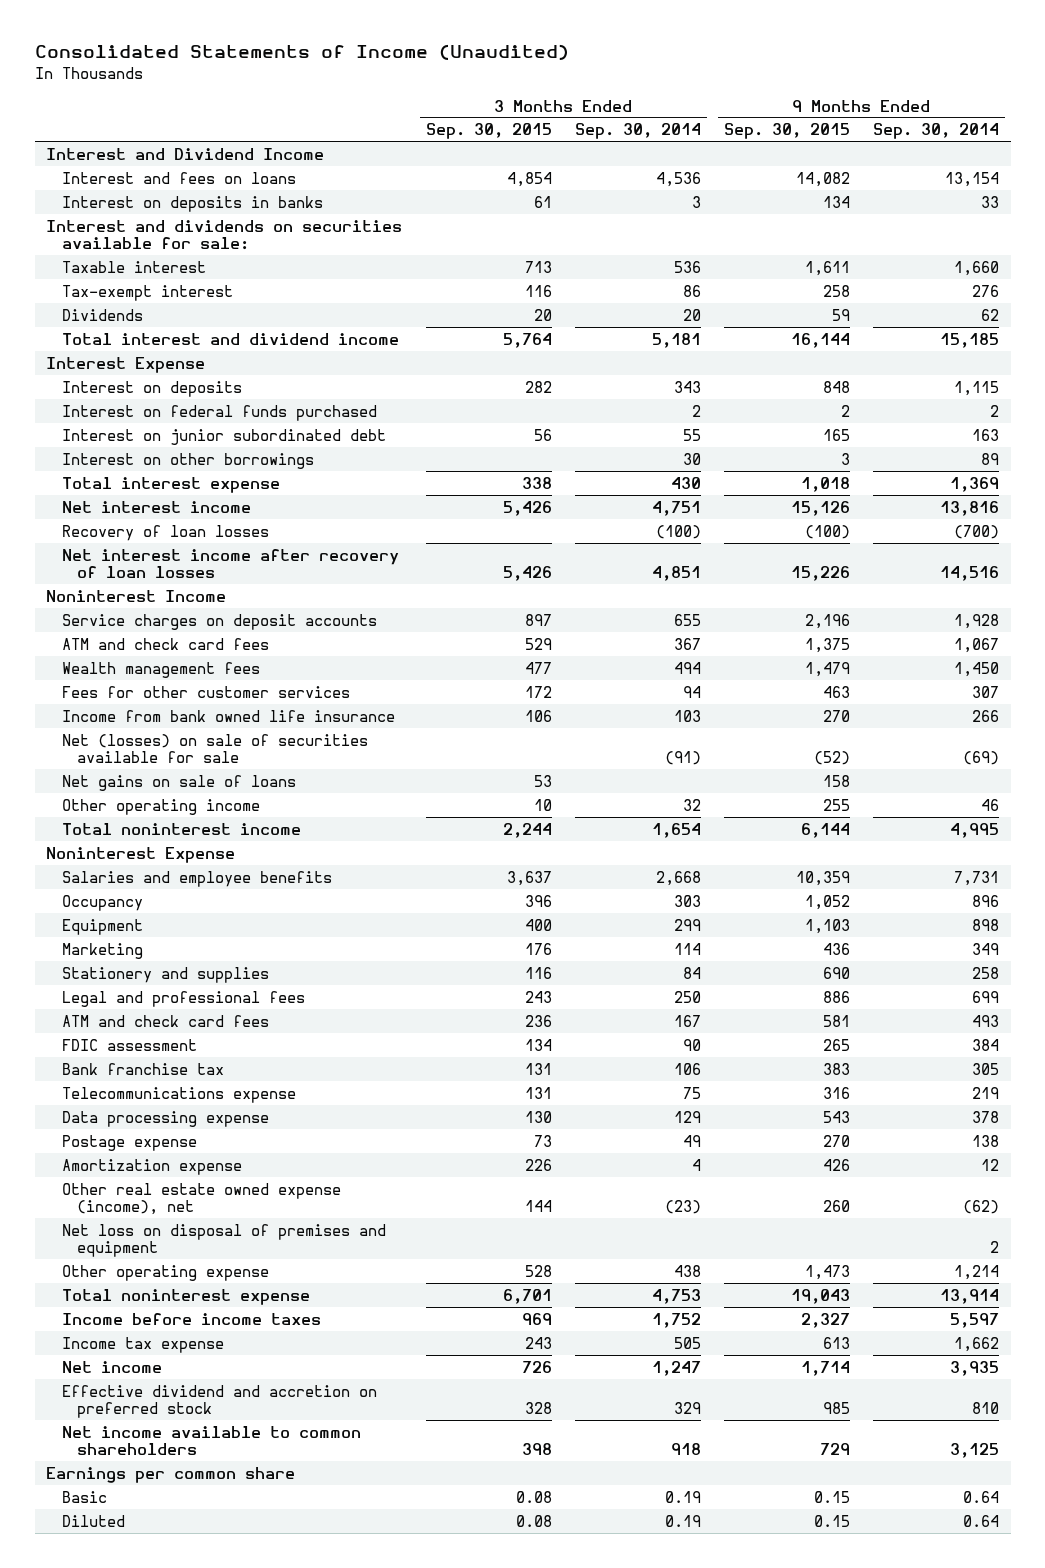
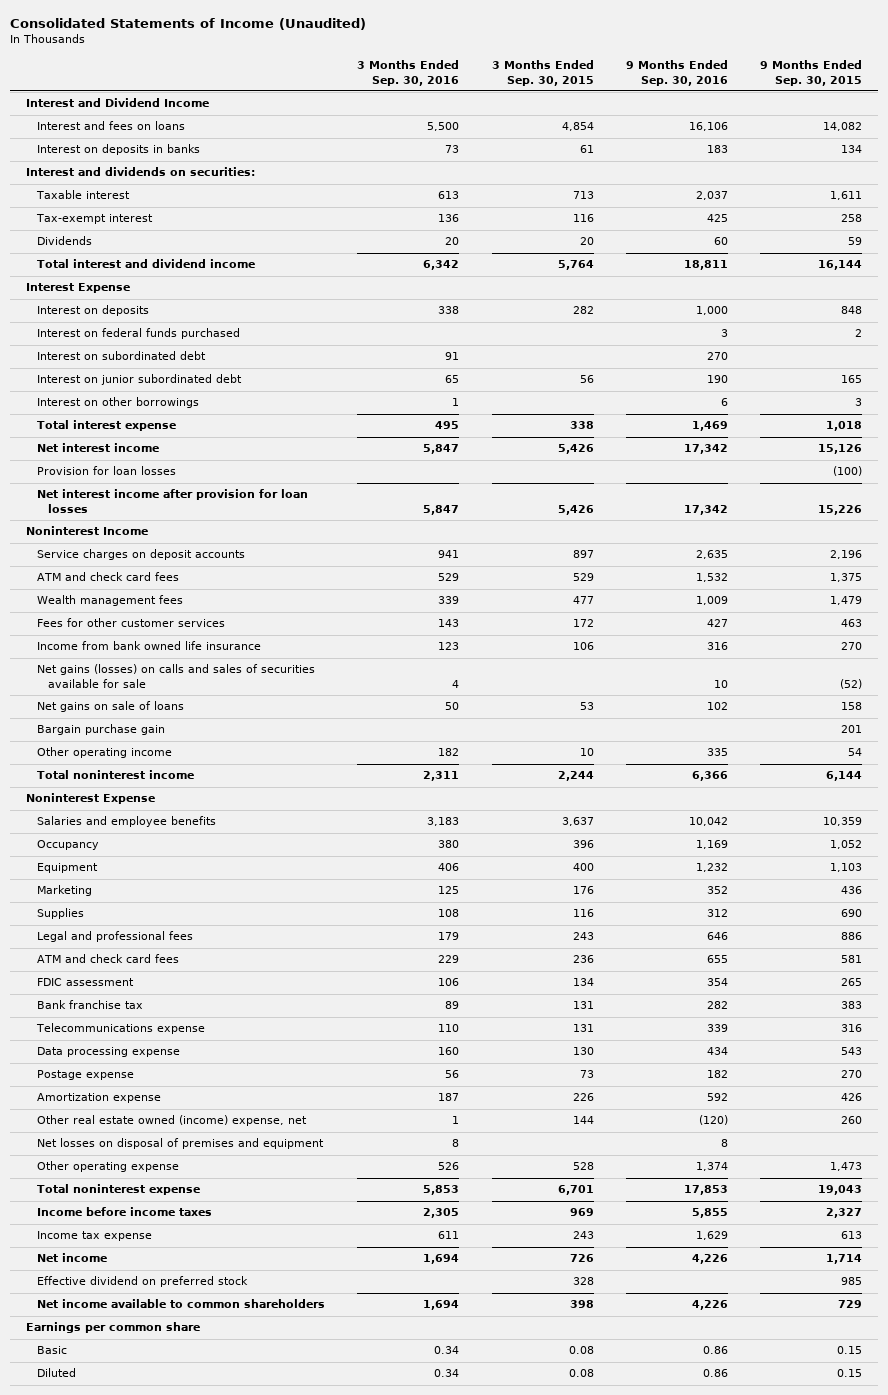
[574,123,701,140] Sep. 30, 2014 -> none
[872,123,999,140] Sep. 30, 2014 -> none
none -> [357,60,460,86] 3 Months Ended Sep. 30, 2016
none -> [625,60,728,86] 9 Months Ended Sep. 30, 2016
[46,219,403,251] Interest and dividends on securities available for sale: -> [26,167,256,177] Interest and dividends on securities:
none -> [37,351,207,361] Interest on subordinated debt
[61,524,269,541] Recovery of loan losses -> [37,466,177,476] Provision for loan losses
[61,548,399,579] Net interest income after recovery of loan losses -> [37,489,309,513] Net interest income after provision for loan losses
[61,733,368,764] Net (losses) on sale of securities available for sale -> [37,664,316,688] Net gains (losses) on calls and sales of securities available for sale
none -> [37,724,166,736] Bargain purchase gain
[822,798,850,811] 255 -> [847,748,862,757] 54
[61,966,269,983] Stationery and supplies -> [37,908,85,920] Supplies
[61,1182,341,1216] Other real estate owned expense (income), net -> [37,1115,308,1127] Other real estate owned (income) expense, net
[61,1223,386,1258] Net loss on disposal of premises and equipment -> [37,1138,325,1150] Net losses on disposal of premises and equipment
[61,1384,377,1419] Effective dividend and accretion on preferred stock -> [37,1276,249,1288] Effective dividend on preferred stock

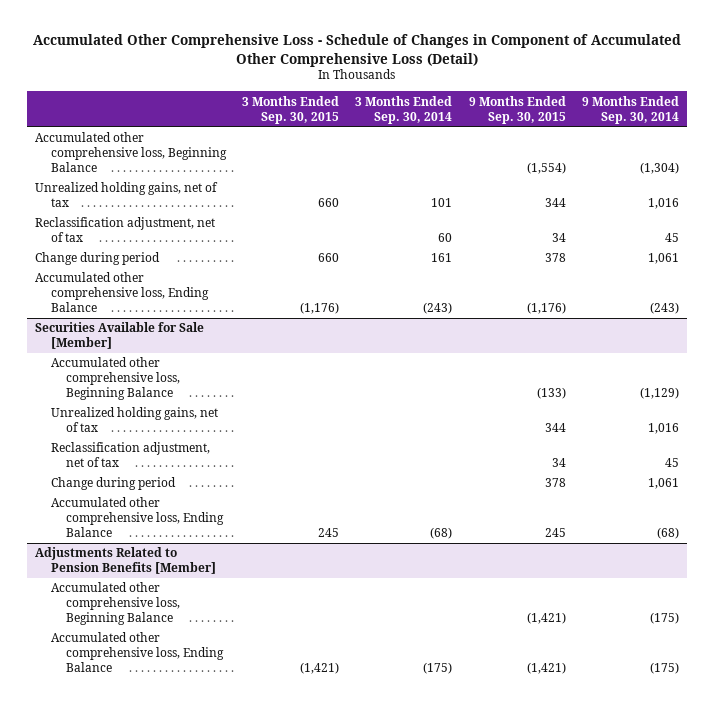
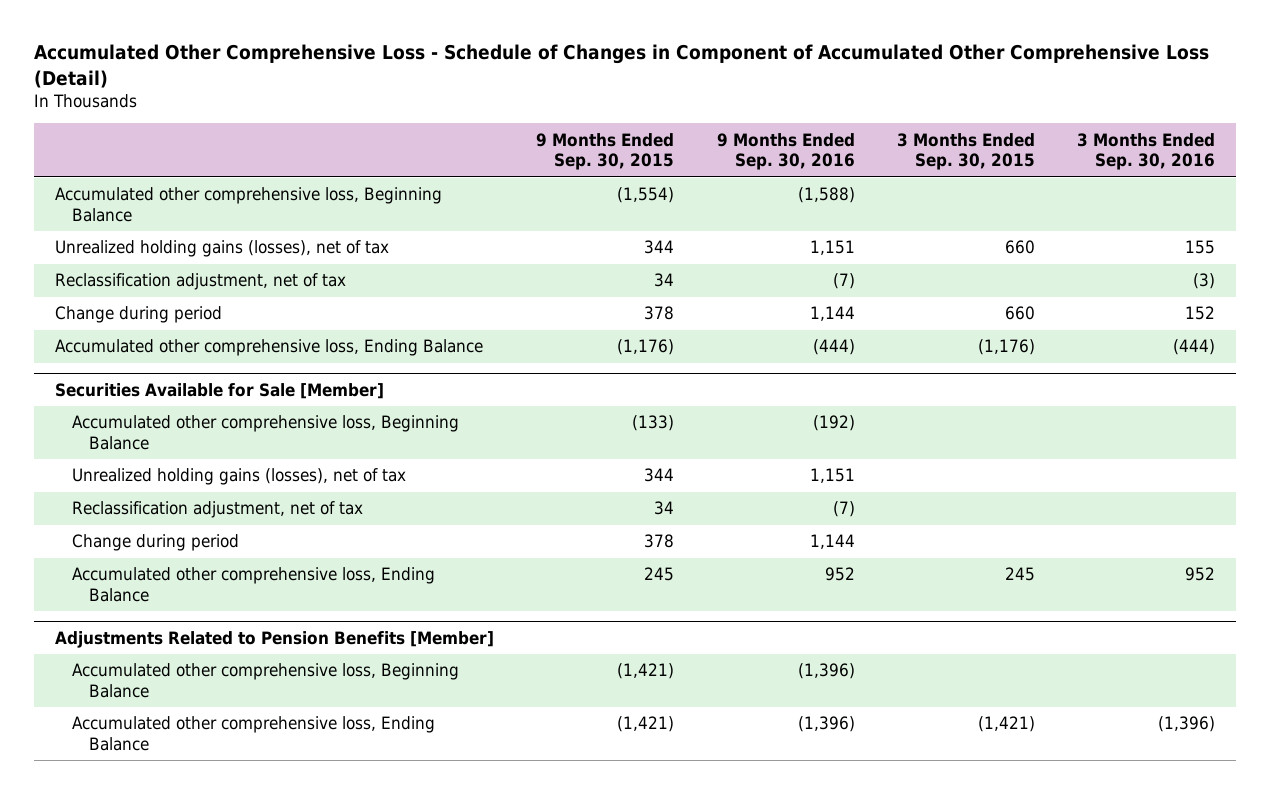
[355,95,453,124] 3 Months Ended Sep. 30, 2014 -> none
[582,95,680,124] 9 Months Ended Sep. 30, 2014 -> none
none -> [716,132,855,170] 9 Months Ended Sep. 30, 2016
none -> [1077,132,1216,170] 3 Months Ended Sep. 30, 2016
[35,182,219,208] Unrealized holding gains, net of tax -> [55,240,390,258] Unrealized holding gains (losses), net of tax
[50,407,218,433] Unrealized holding gains, net of tax -> [71,468,406,486] Unrealized holding gains (losses), net of tax

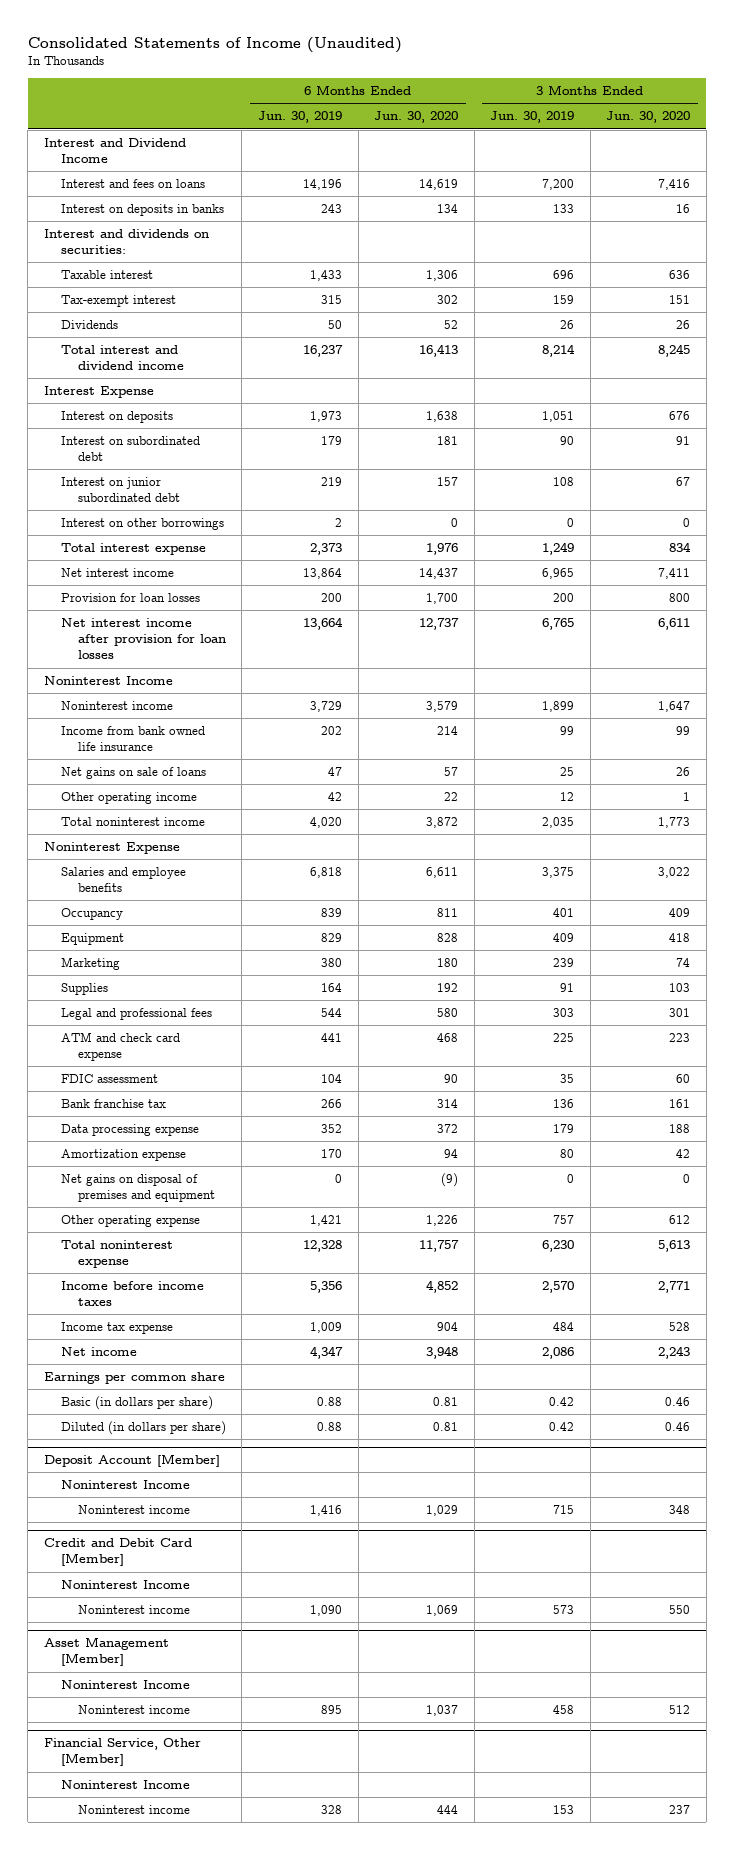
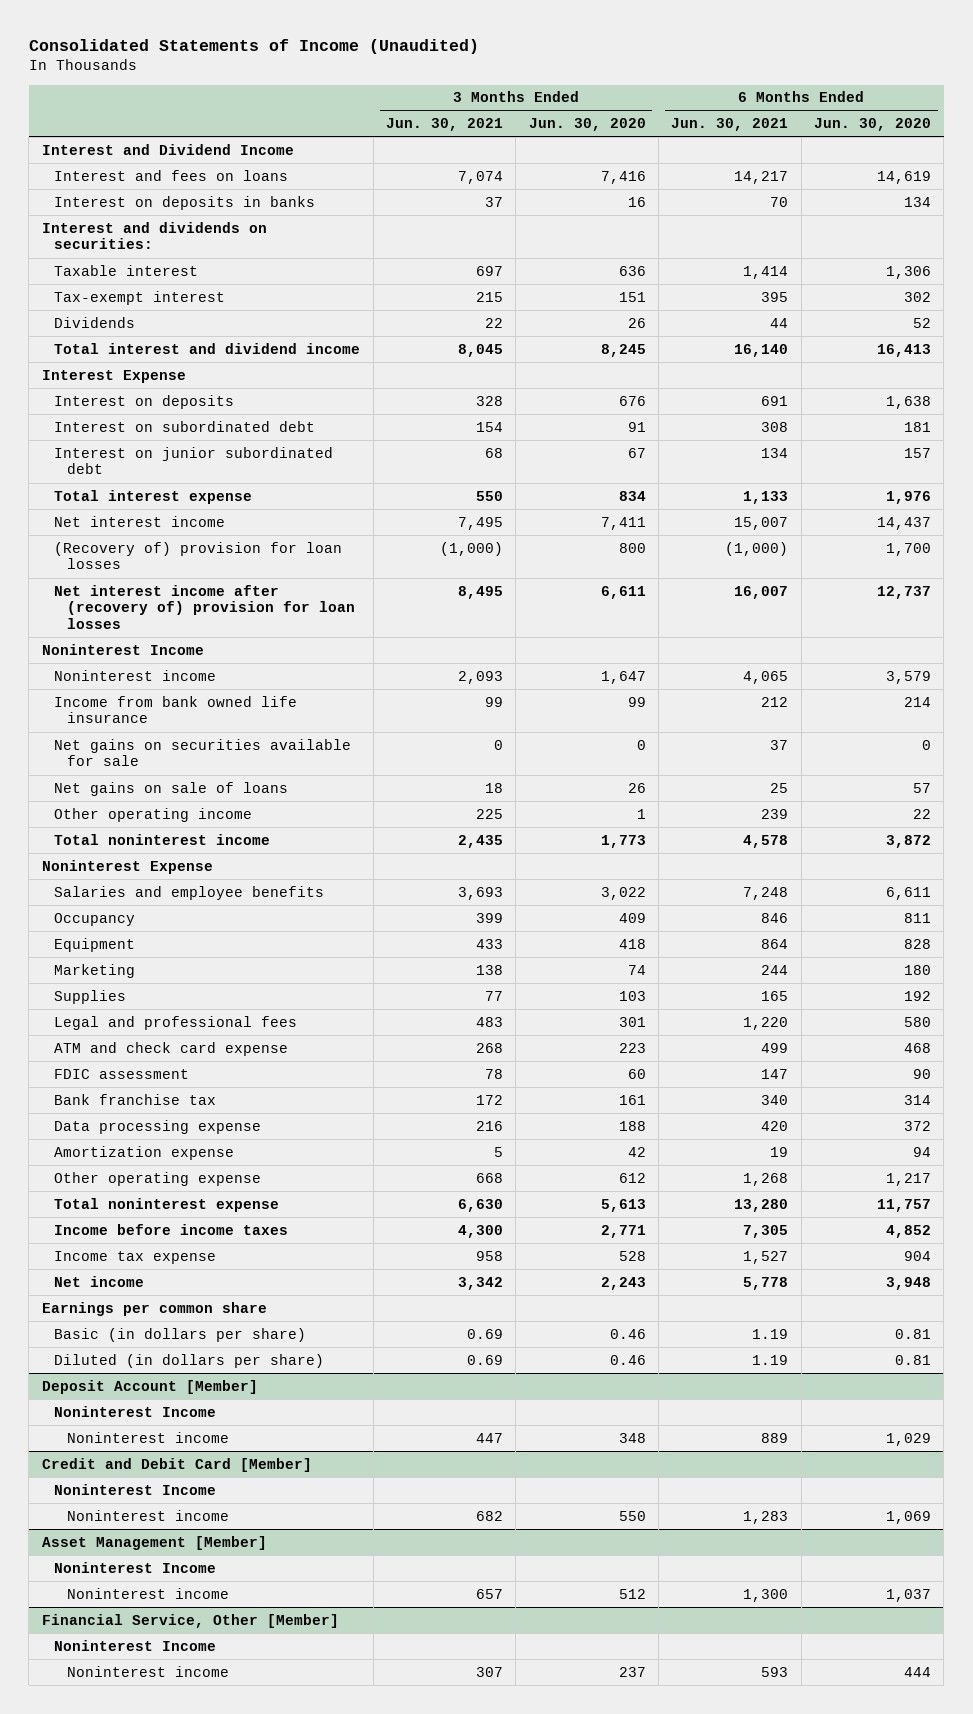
[258,111,343,124] Jun. 30, 2019 -> none
[490,111,575,124] Jun. 30, 2019 -> none
none -> [385,118,503,132] Jun. 30, 2021
none -> [671,118,789,132] Jun. 30, 2021
[60,518,224,531] Interest on other borrowings -> none
[60,593,200,603] Provision for loan losses -> [54,541,343,570] (Recovery of) provision for loan losses
[60,618,226,660] Net interest income after provision for loan losses -> [54,584,355,630] Net interest income after (recovery of) provision for loan losses
none -> [54,738,352,767] Net gains on securities available for sale
[60,1174,215,1203] Net gains on disposal of premises and equipment -> none
[426,1215,459,1227] 1,226 -> [886,1172,932,1186] 1,217

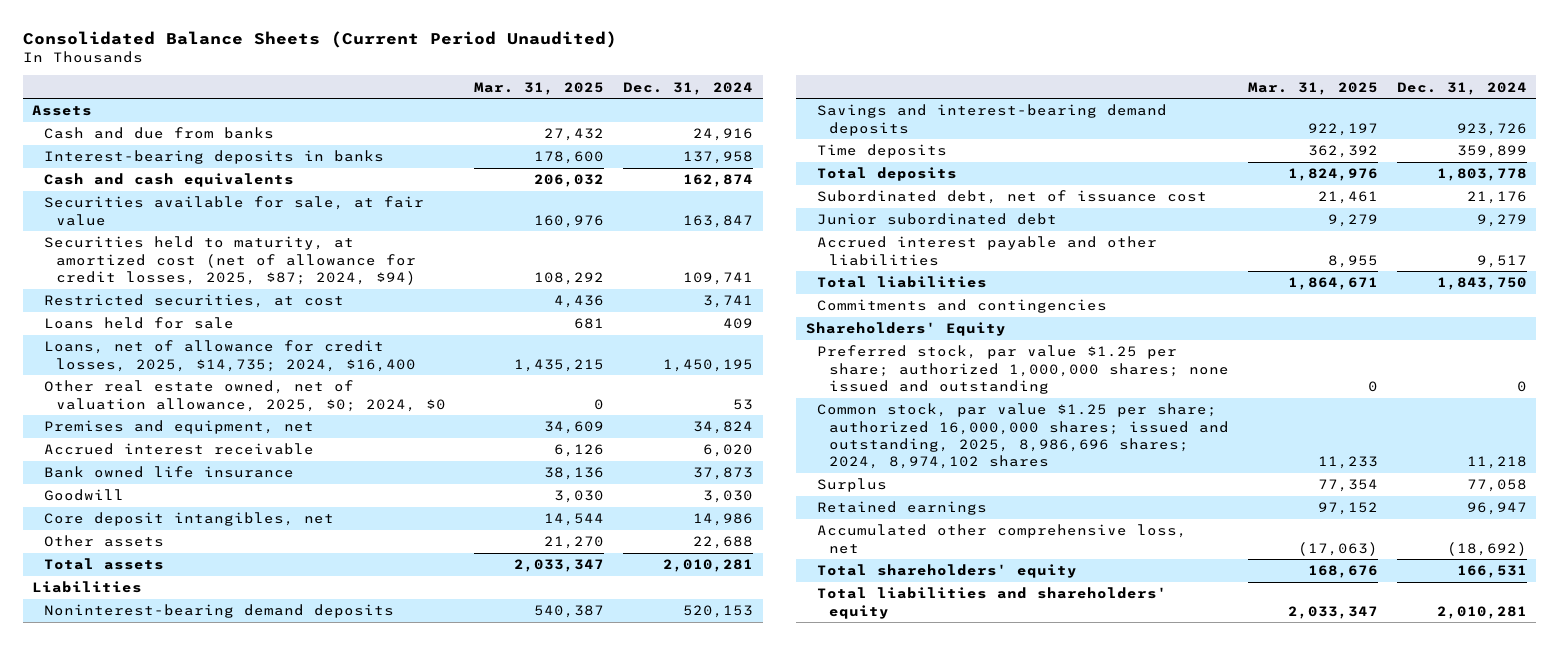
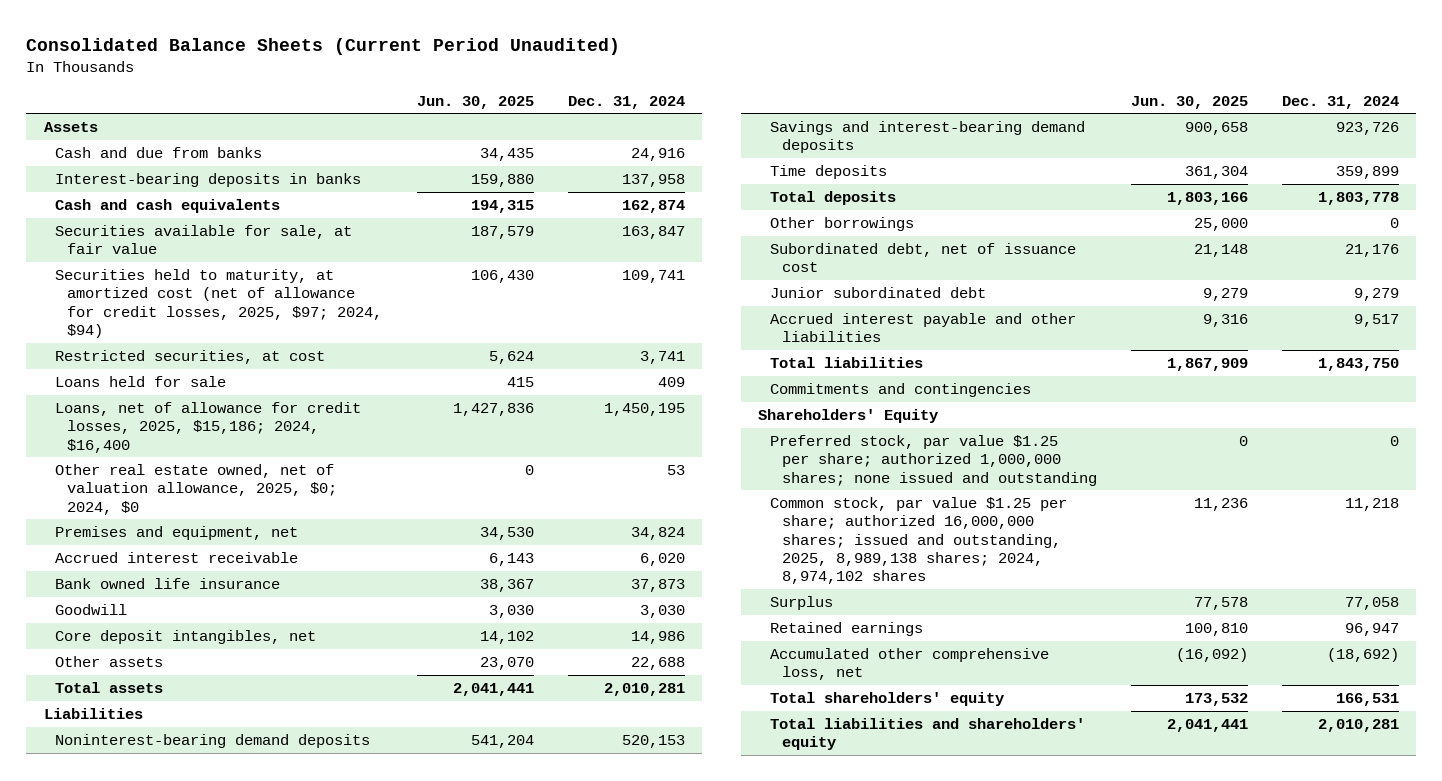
[474,81,605,95] Mar. 31, 2025 -> none
none -> [416,95,534,109] Jun. 30, 2025
[43,236,416,285] Securities held to maturity, at amortized cost (net of allowance for credit losses, 2025, $87; 2024, $94) -> [55,269,383,338] Securities held to maturity, at amortized cost (net of allowance for credit losses, 2025, $97; 2024, $94)
[43,340,416,372] Loans, net of allowance for credit losses, 2025, $14,735; 2024, $16,400 -> [55,402,362,453] Loans, net of allowance for credit losses, 2025, $15,186; 2024, $16,400
none -> [769,217,914,232] Other borrowings
[817,403,1230,470] Common stock, par value $1.25 per share; authorized 16,000,000 shares; issued and outstanding, 2025, 8,986,696 shares; 2024, 8,974,102 shares -> [769,497,1067,585] Common stock, par value $1.25 per share; authorized 16,000,000 shares; issued and outstanding, 2025, 8,989,138 shares; 2024, 8,974,102 shares

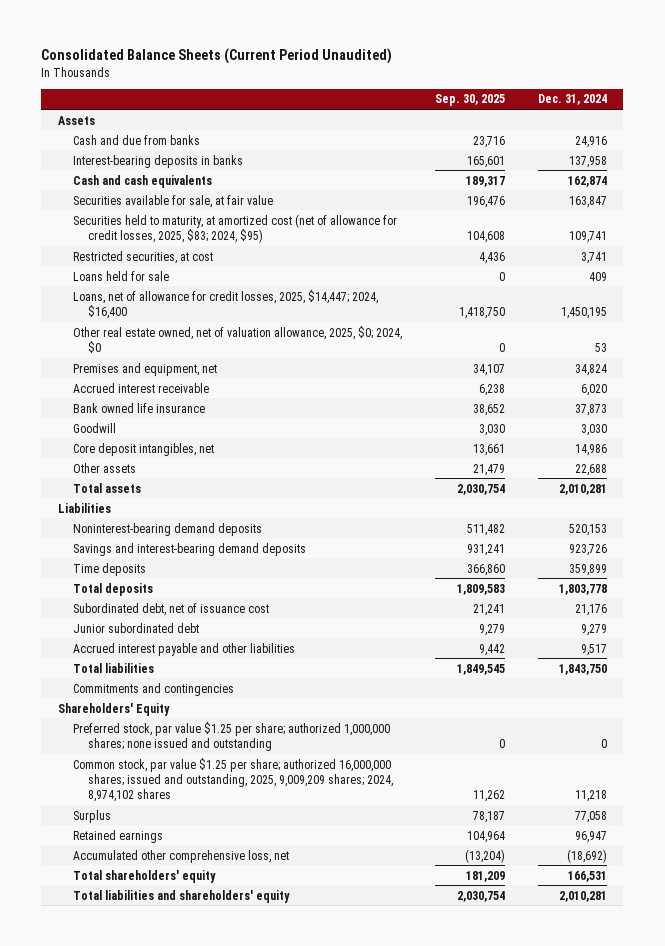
[416,95,534,109] Jun. 30, 2025 -> none
none -> [434,94,505,107] Sep. 30, 2025
[55,269,383,338] Securities held to maturity, at amortized cost (net of allowance for credit losses, 2025, $97; 2024, $94) -> [73,213,398,243] Securities held to maturity, at amortized cost (net of allowance for credit losses, 2025, $83; 2024, $95)
[55,402,362,453] Loans, net of allowance for credit losses, 2025, $15,186; 2024, $16,400 -> [73,289,379,319] Loans, net of allowance for credit losses, 2025, $14,447; 2024, $16,400
[769,217,914,232] Other borrowings -> none
[769,497,1067,585] Common stock, par value $1.25 per share; authorized 16,000,000 shares; issued and outstanding, 2025, 8,989,138 shares; 2024, 8,974,102 shares -> [73,757,394,802] Common stock, par value $1.25 per share; authorized 16,000,000 shares; issued and outstanding, 2025, 9,009,209 shares; 2024, 8,974,102 shares

